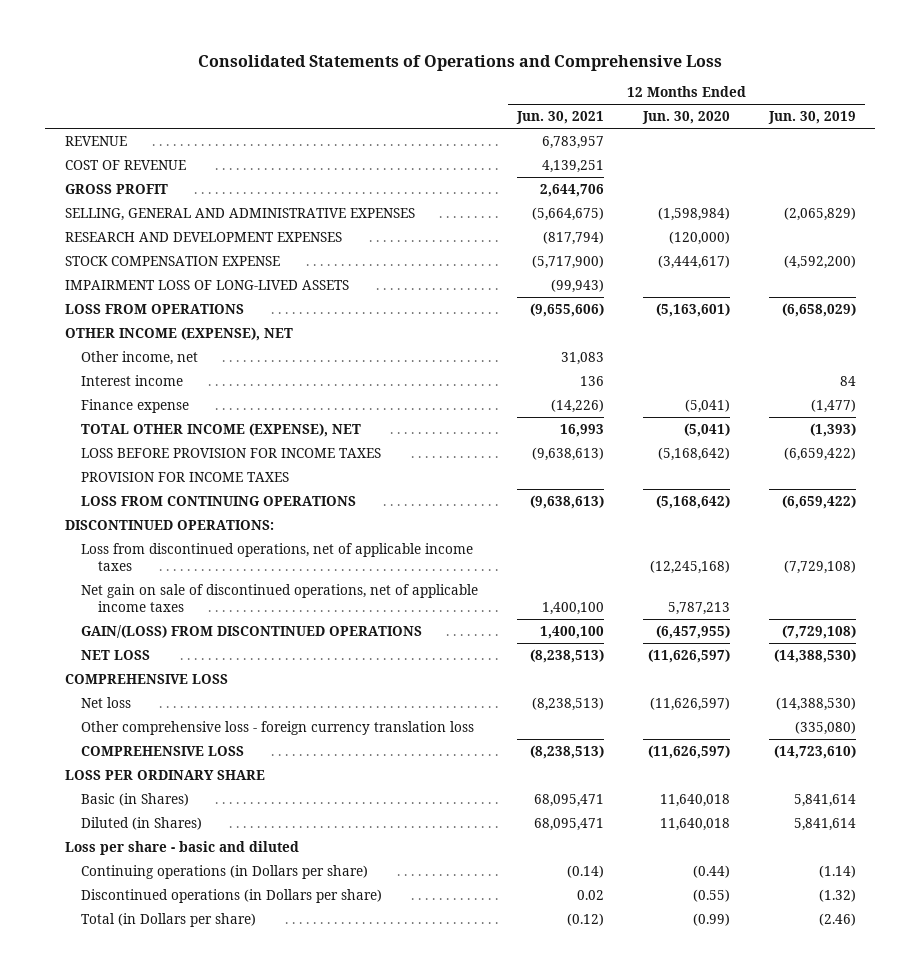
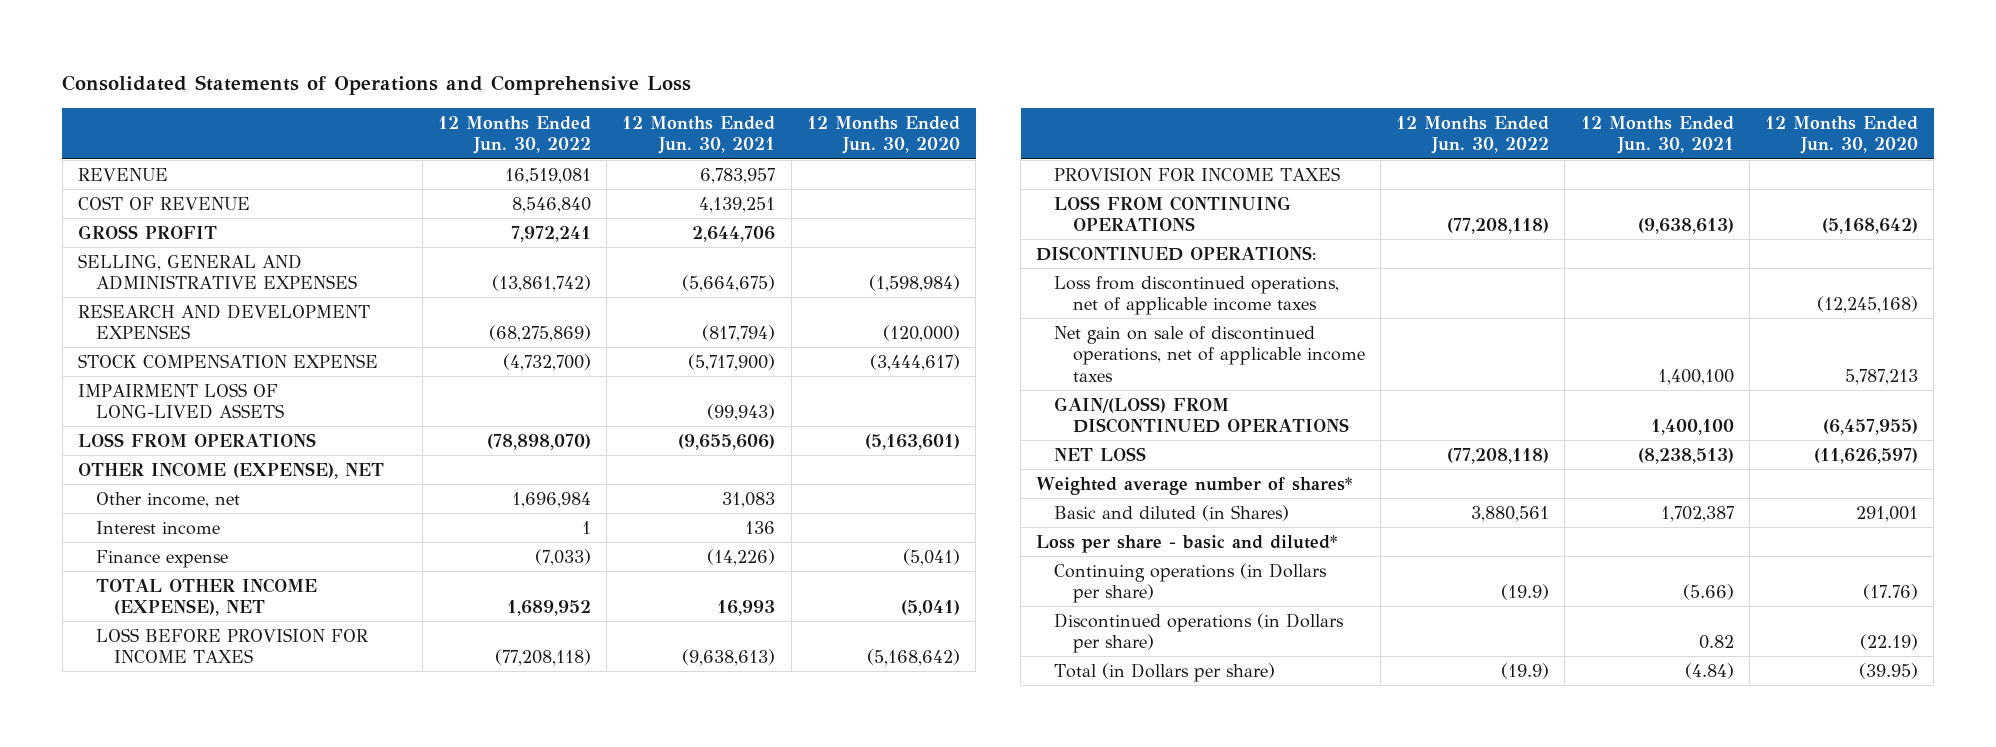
[767,111,856,125] Jun. 30, 2019 -> none
none -> [437,115,591,155] 12 Months Ended Jun. 30, 2022
[64,673,228,684] COMPREHENSIVE LOSS -> none
[81,696,132,708] Net loss -> none
[81,720,475,735] Other comprehensive loss - foreign currency translation loss -> none
[81,745,245,756] COMPREHENSIVE LOSS -> none
[64,769,265,780] LOSS PER ORDINARY SHARE -> none
[81,816,203,830] Diluted (in Shares) -> none
none -> [1036,476,1353,495] Weighted average number of shares*
[81,792,190,806] Basic (in Shares) -> [1054,504,1290,521] Basic and diluted (in Shares)
[534,793,605,807] 68,095,471 -> [1660,505,1734,522] 1,702,387
[660,793,731,807] 11,640,018 -> [1856,505,1919,522] 291,001
[64,840,299,855] Loss per share - basic and diluted -> [1036,534,1338,553] Loss per share - basic and diluted*
[567,864,605,878] (0.14) -> [1682,584,1734,601] (5.66)
[693,864,731,878] (0.44) -> [1863,584,1919,601] (17.76)
[577,889,605,900] 0.02 -> [1698,635,1734,650] 0.82
[693,888,731,902] (0.55) -> [1860,634,1919,651] (22.19)
[567,912,605,926] (0.12) -> [1684,662,1734,679] (4.84)
[693,912,731,926] (0.99) -> [1859,662,1919,679] (39.95)

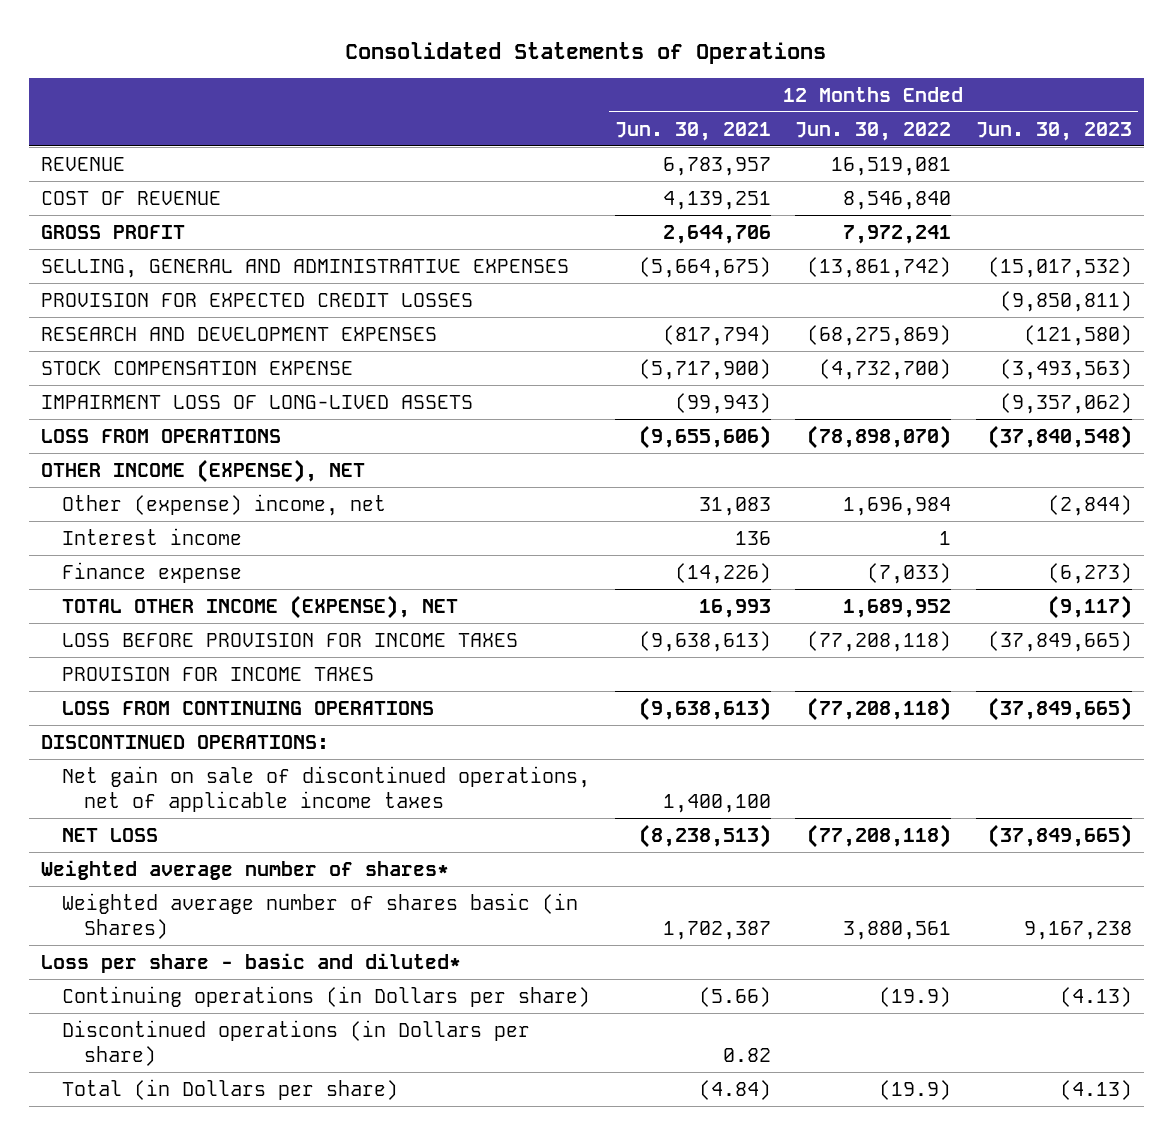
[62,75,692,96] Consolidated Statements of Operations and Comprehensive Loss -> [345,41,827,64] Consolidated Statements of Operations
[806,115,960,155] 12 Months Ended Jun. 30, 2020 -> none
none -> [975,121,1132,141] Jun. 30, 2023
none -> [41,292,474,307] PROVISION FOR EXPECTED CREDIT LOSSES
[96,491,241,508] Other income, net -> [62,493,387,516] Other (expense) income, net
[1054,275,1340,316] Loss from discontinued operations, net of applicable income taxes -> none
[1054,396,1349,434] GAIN/(LOSS) FROM DISCONTINUED OPERATIONS -> none
[1054,504,1290,521] Basic and diluted (in Shares) -> [62,892,579,939] Weighted average number of shares basic (in Shares)

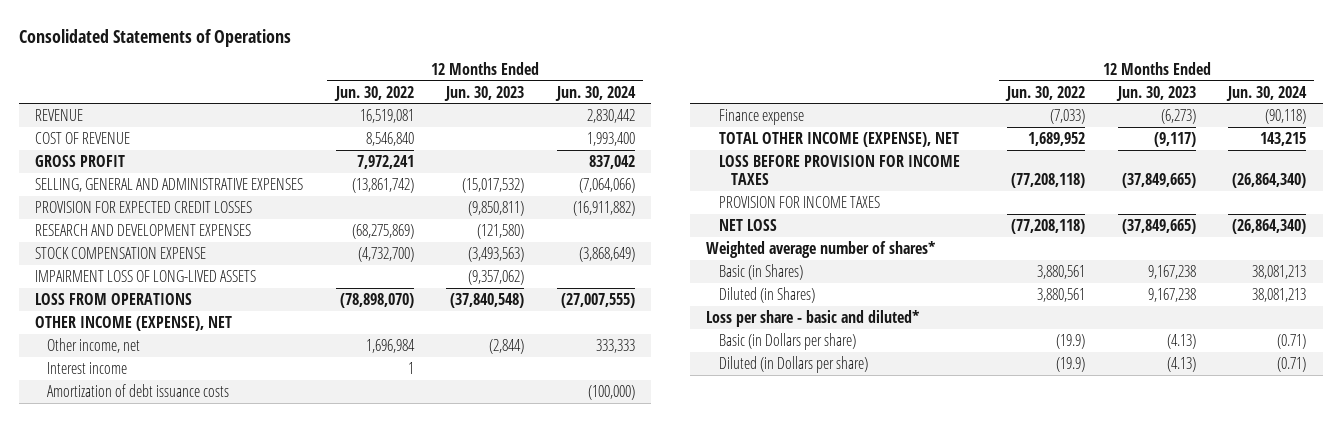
[614,121,771,141] Jun. 30, 2021 -> none
none -> [554,85,636,101] Jun. 30, 2024
[62,493,387,516] Other (expense) income, net -> [47,337,141,353] Other income, net
none -> [47,383,230,397] Amortization of debt issuance costs
[62,700,435,715] LOSS FROM CONTINUING OPERATIONS -> none
[41,734,330,749] DISCONTINUED OPERATIONS: -> none
[62,765,591,812] Net gain on sale of discontinued operations, net of applicable income taxes -> none
[62,892,579,939] Weighted average number of shares basic (in Shares) -> [718,263,803,280] Basic (in Shares)
none -> [718,286,815,303] Diluted (in Shares)
[62,1019,531,1066] Discontinued operations (in Dollars per share) -> none
[62,985,591,1007] Continuing operations (in Dollars per share) -> [718,332,856,350] Basic (in Dollars per share)
[62,1078,399,1100] Total (in Dollars per share) -> [718,355,868,373] Diluted (in Dollars per share)

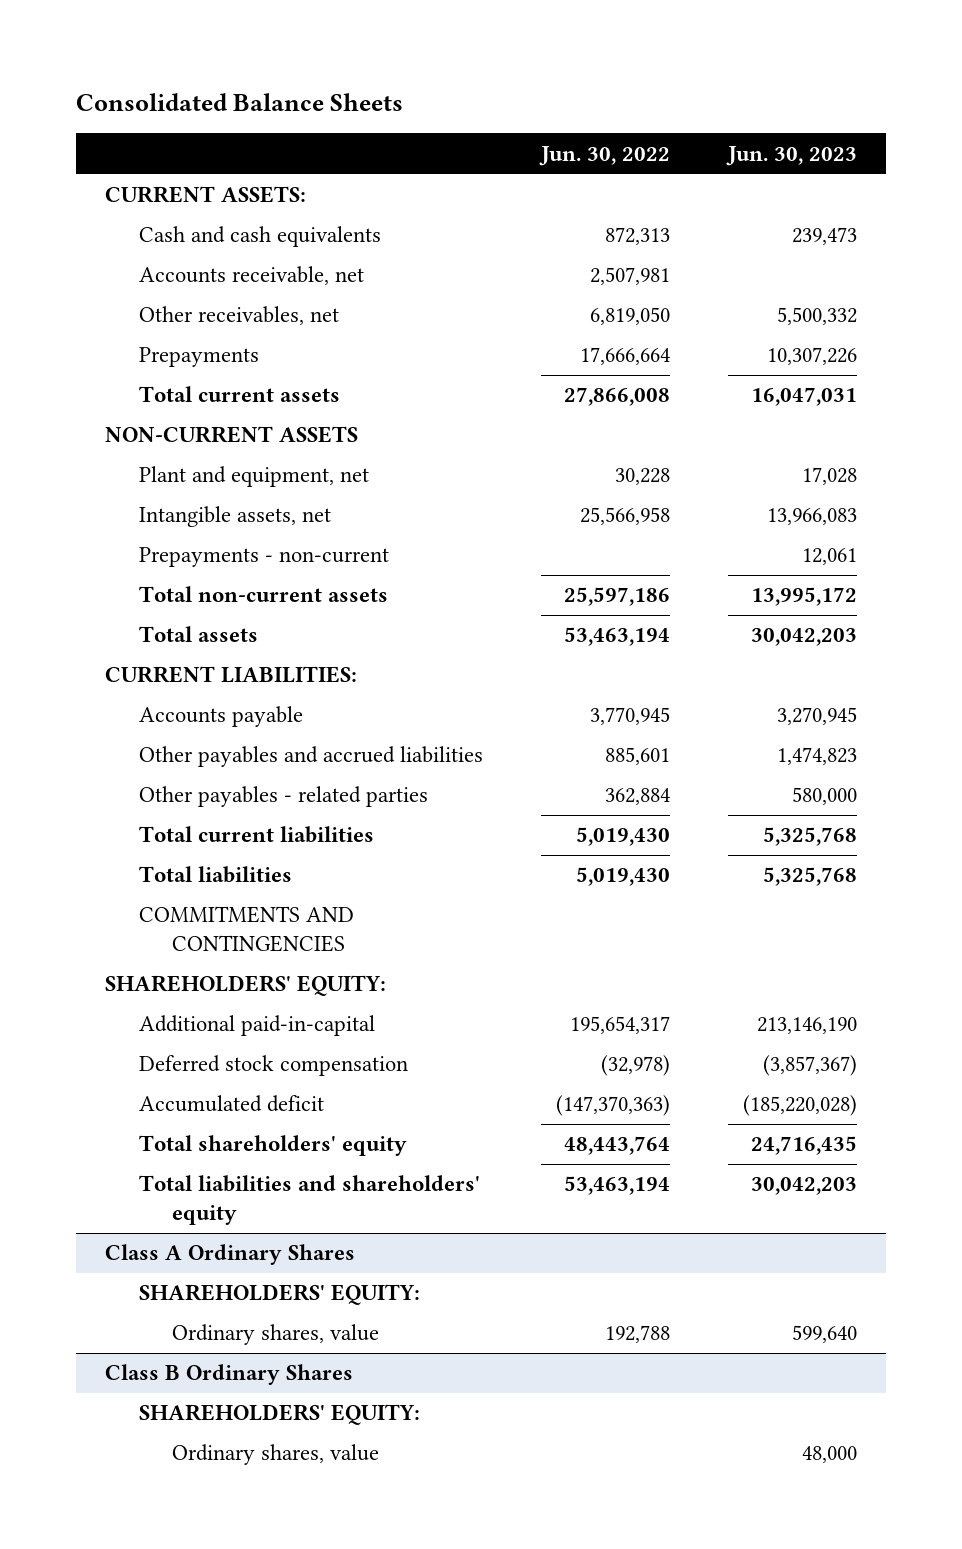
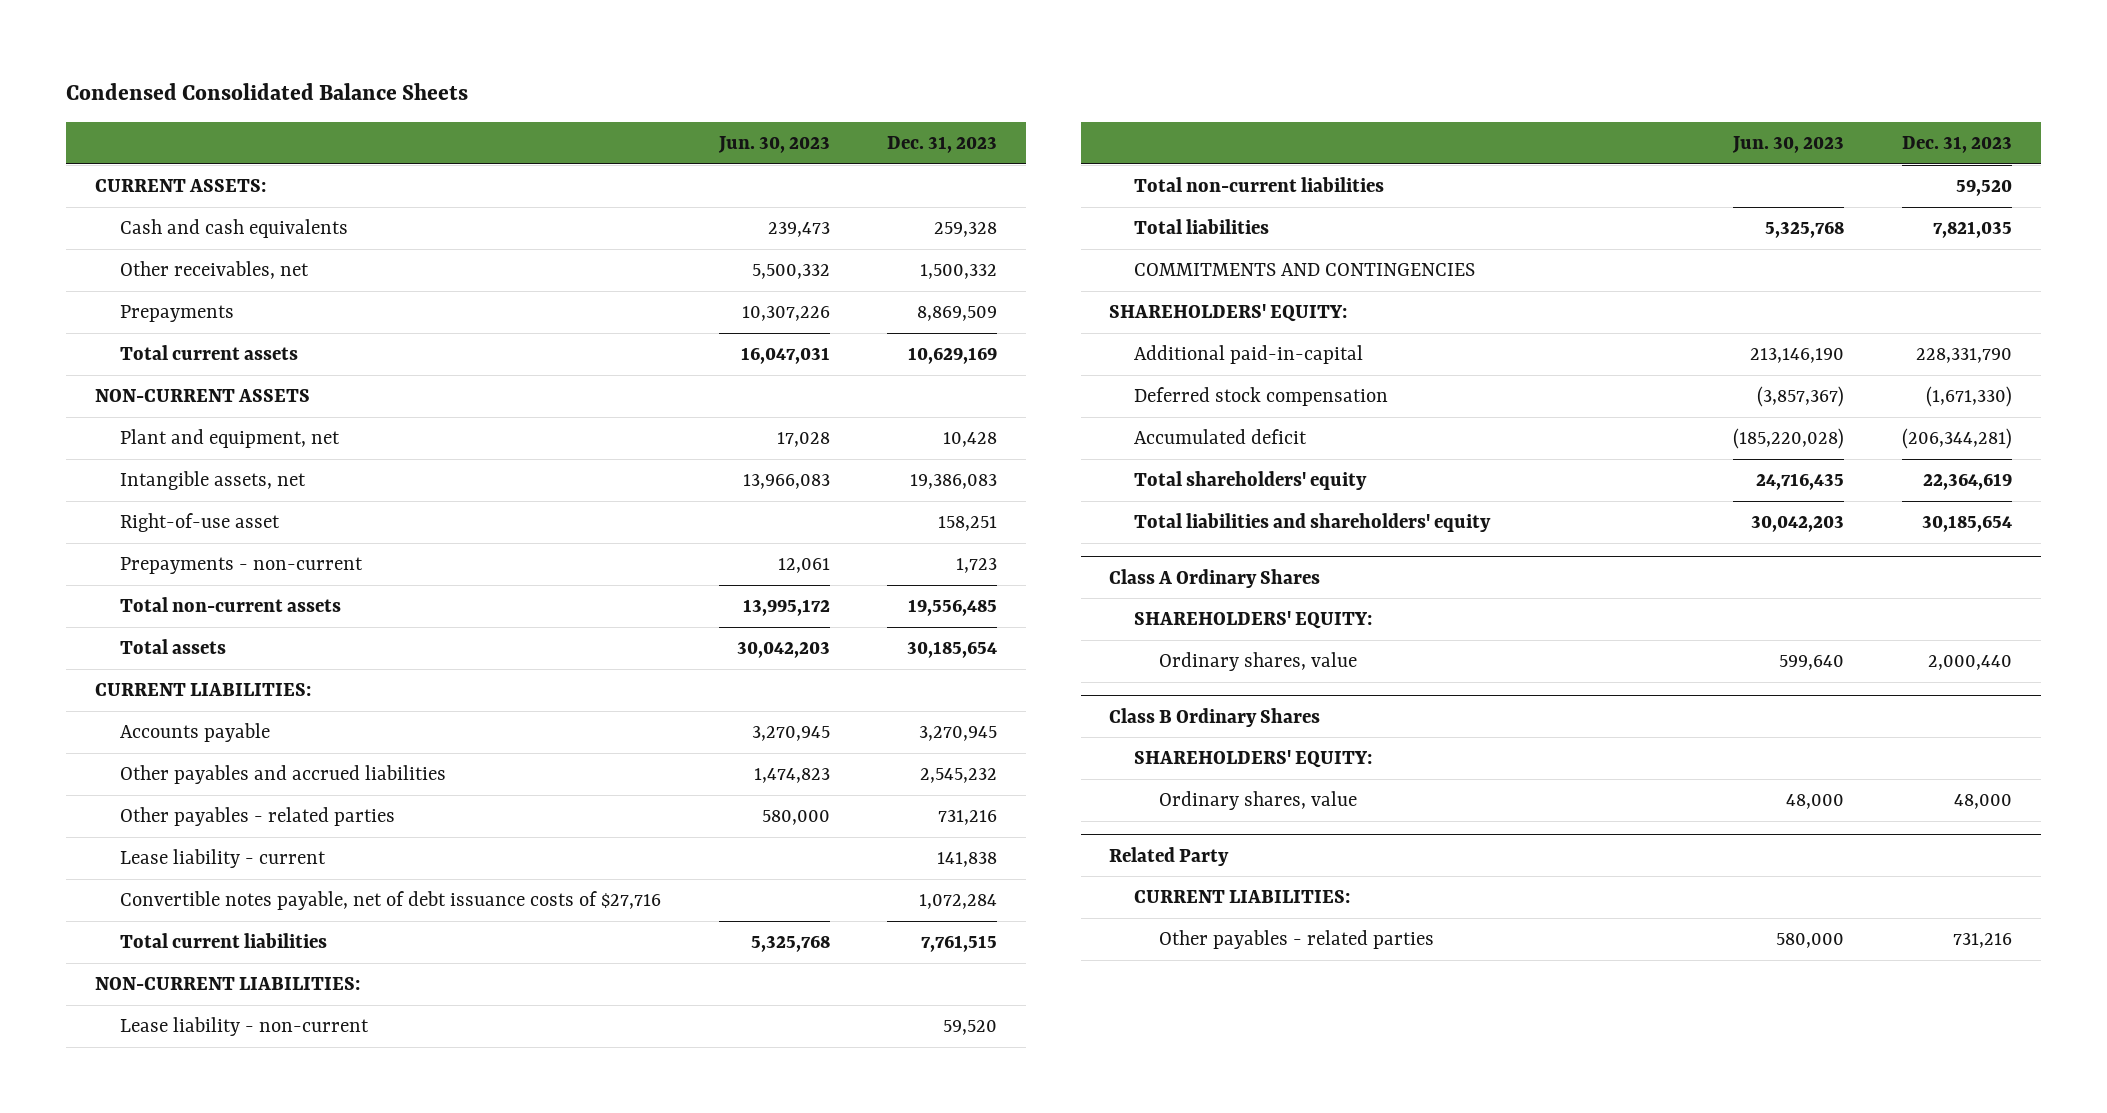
[76,92,404,111] Consolidated Balance Sheets -> [66,82,469,100] Condensed Consolidated Balance Sheets
[538,145,670,166] Jun. 30, 2022 -> none
none -> [887,135,998,153] Dec. 31, 2023
[138,266,364,286] Accounts receivable, net -> none
none -> [119,513,280,533] Right-of-use asset
none -> [119,849,326,869] Lease liability - current
none -> [119,891,661,911] Convertible notes payable, net of debt issuance costs of $27,716
none -> [95,977,361,991] NON-CURRENT LIABILITIES:
none -> [119,1017,369,1037] Lease liability - non-current
none -> [1134,177,1385,193] Total non-current liabilities
none -> [1109,846,1230,866] Related Party
none -> [1134,890,1351,904] CURRENT LIABILITIES:
none -> [1158,930,1434,950] Other payables - related parties

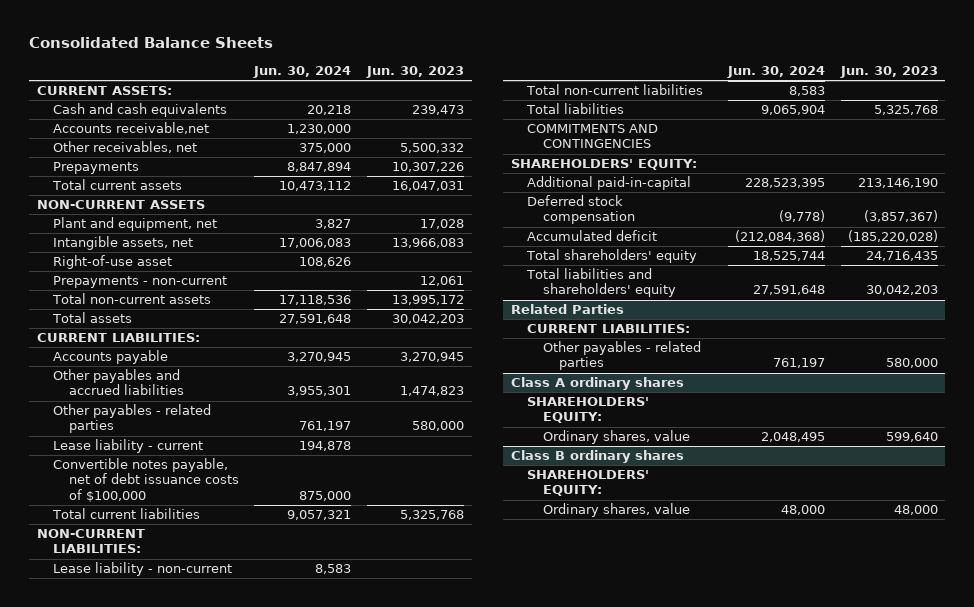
[66,82,469,100] Condensed Consolidated Balance Sheets -> [28,37,273,49] Consolidated Balance Sheets
[887,135,998,153] Dec. 31, 2023 -> none
none -> [253,66,352,79] Jun. 30, 2024
none -> [52,122,209,135] Accounts receivable,net
[119,891,661,911] Convertible notes payable, net of debt issuance costs of $27,716 -> [52,458,240,502] Convertible notes payable, net of debt issuance costs of $100,000
none -> [510,304,624,315] Related Parties
none -> [526,324,690,334] CURRENT LIABILITIES:
none -> [542,341,701,371] Other payables - related parties
[1109,568,1321,588] Class A Ordinary Shares -> [510,377,684,391] Class A ordinary shares
[1109,707,1321,727] Class B Ordinary Shares -> [510,450,684,464] Class B ordinary shares
[1109,846,1230,866] Related Party -> none
[1134,890,1351,904] CURRENT LIABILITIES: -> none
[1158,930,1434,950] Other payables - related parties -> none

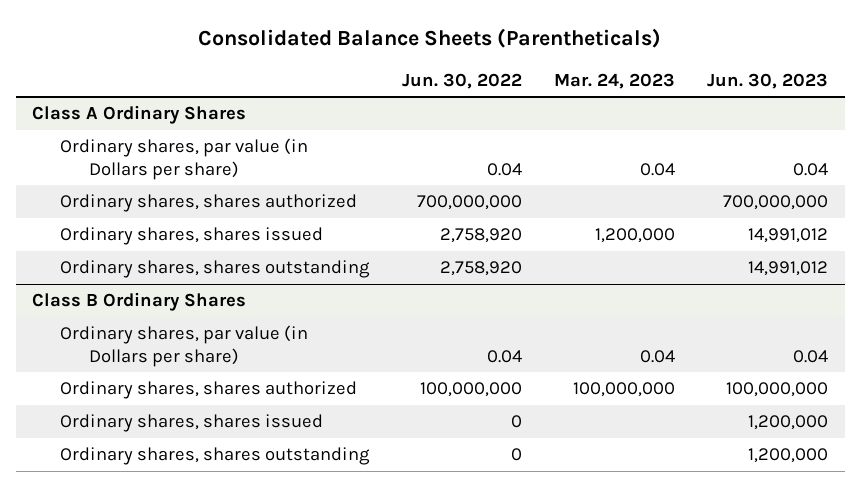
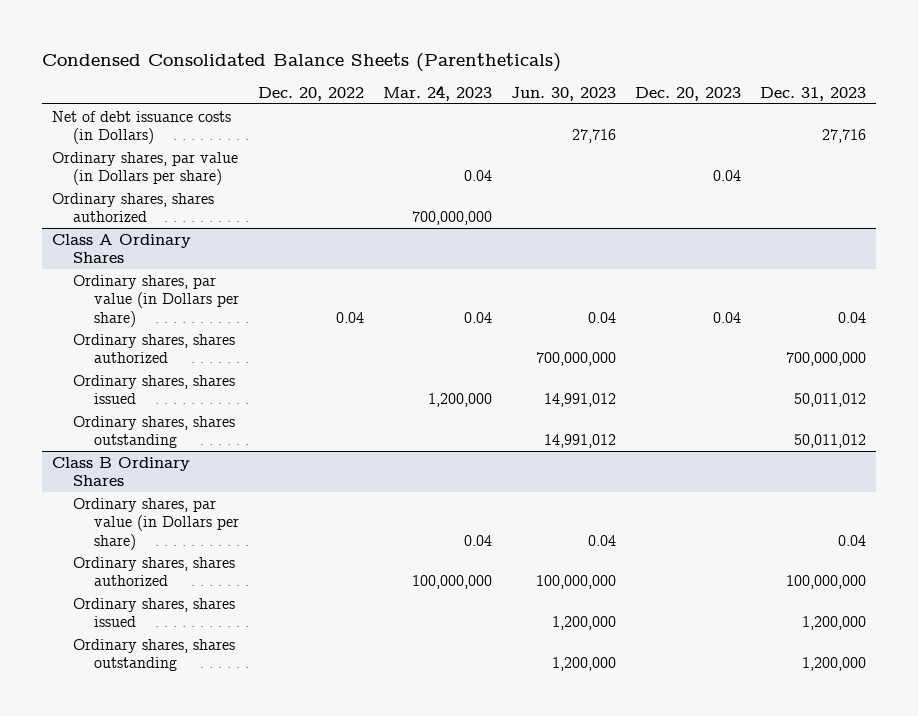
[198,27,662,48] Consolidated Balance Sheets (Parentheticals) -> [42,53,562,73] Condensed Consolidated Balance Sheets (Parentheticals)
[401,72,522,89] Jun. 30, 2022 -> none
none -> [258,87,365,102] Dec. 20, 2022
none -> [635,87,742,102] Dec. 20, 2023
none -> [760,87,867,102] Dec. 31, 2023
none -> [51,110,231,145] Net of debt issuance costs (in Dollars)
none -> [51,151,238,186] Ordinary shares, par value (in Dollars per share)
none -> [51,192,214,223] Ordinary shares, shares authorized

